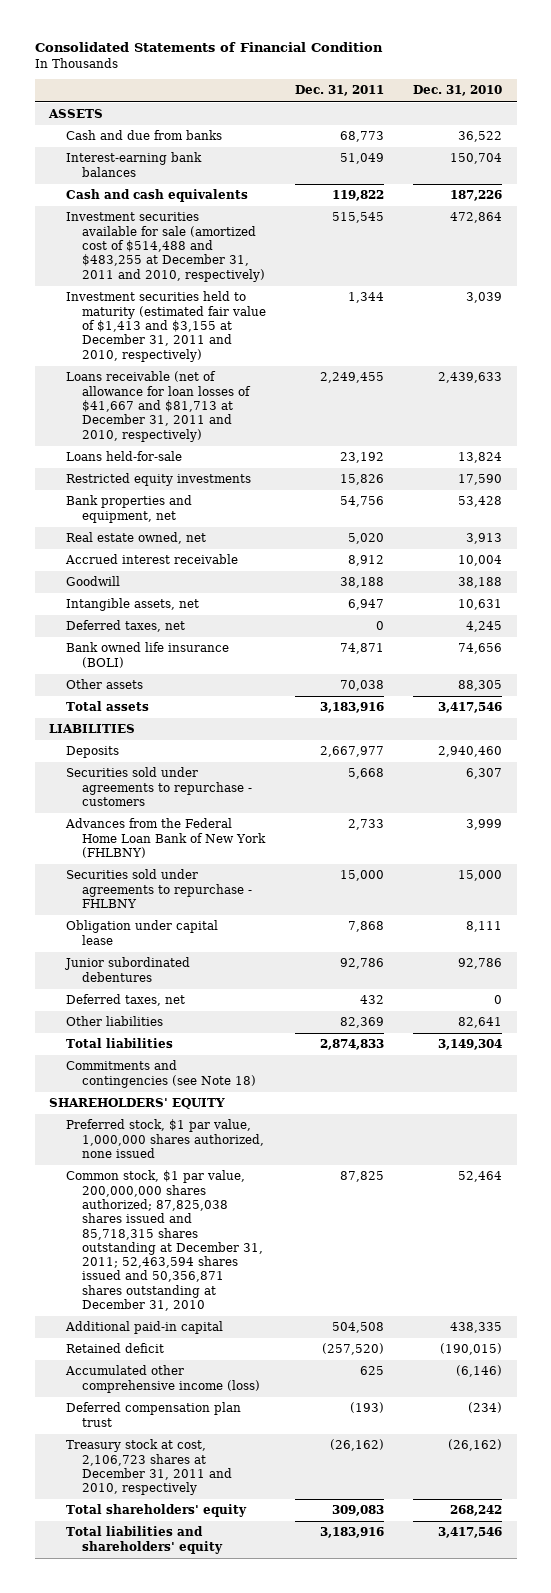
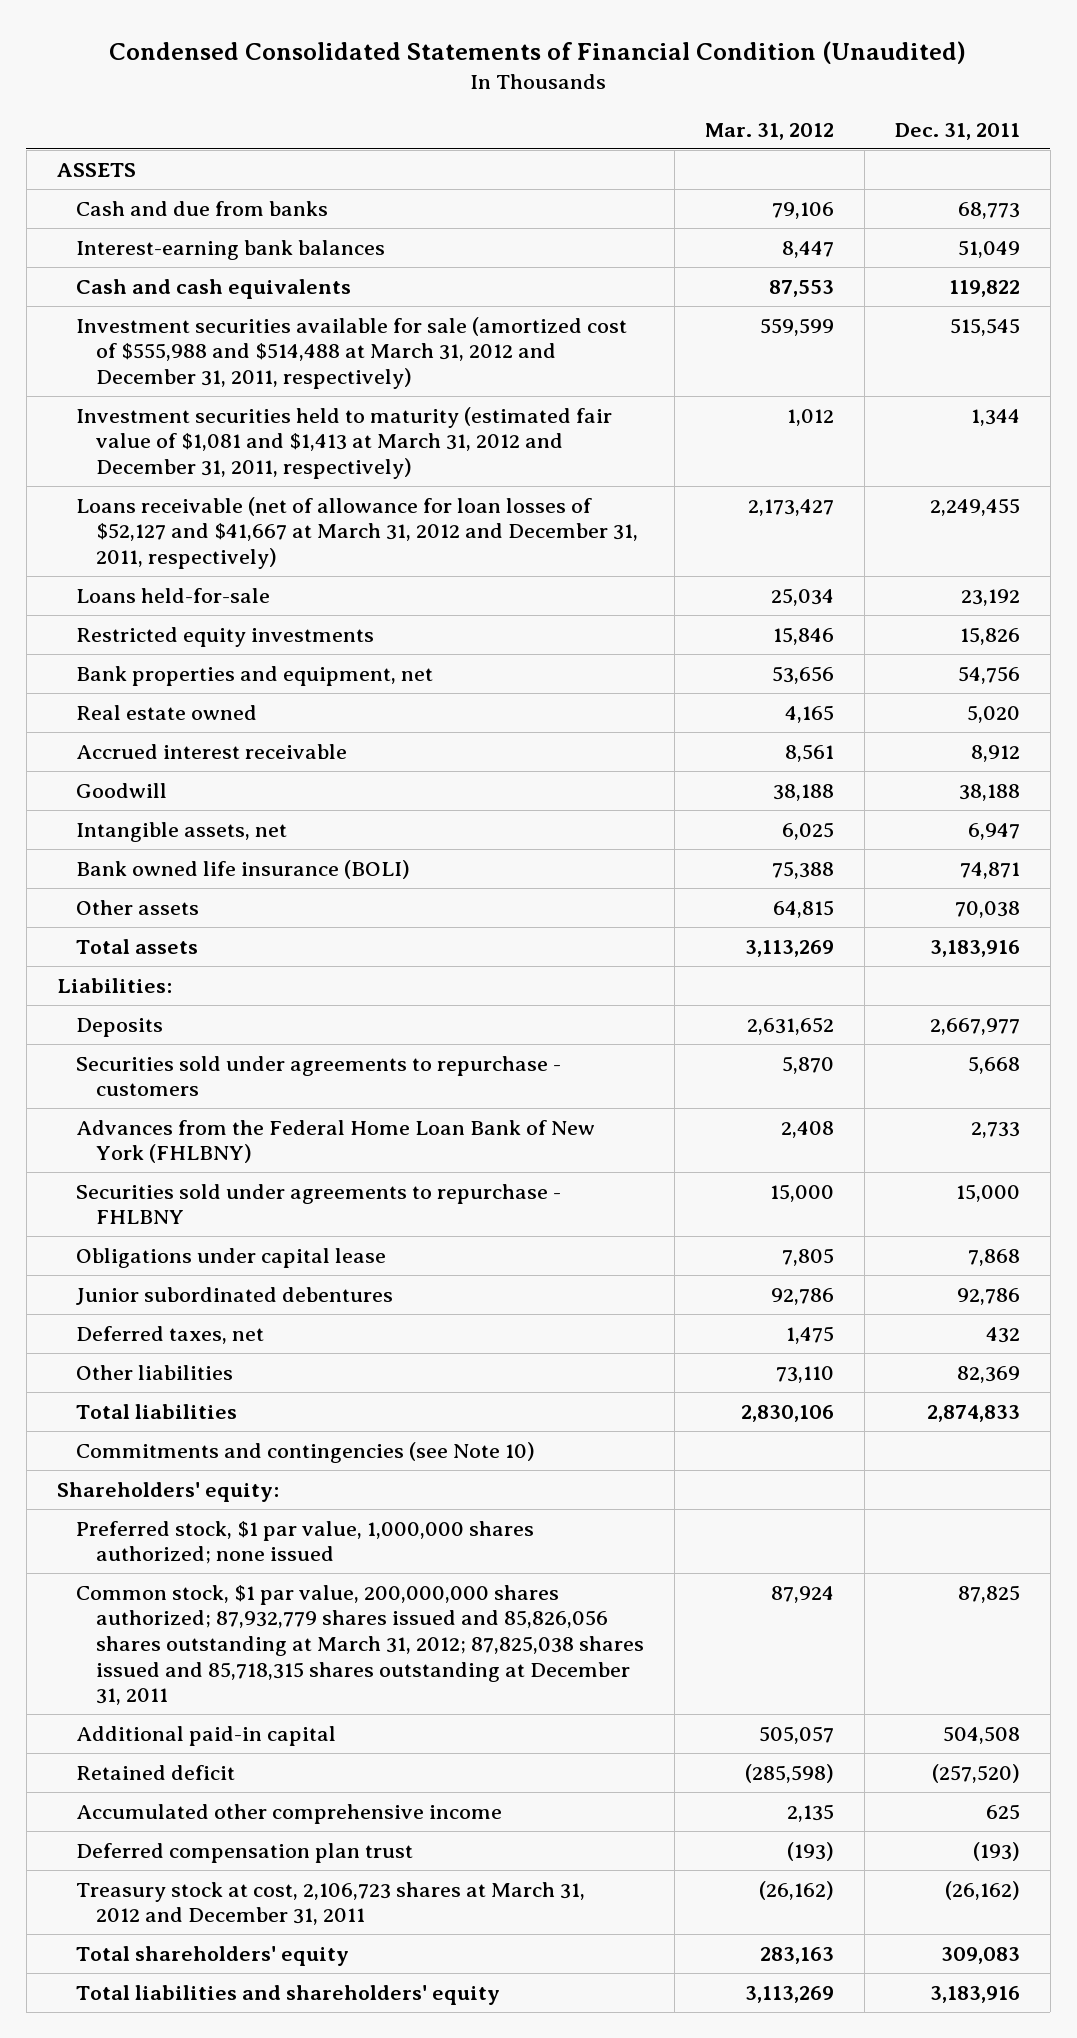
[34,42,383,53] Consolidated Statements of Financial Condition -> [109,40,967,64] Condensed Consolidated Statements of Financial Condition (Unaudited)
[413,85,503,97] Dec. 31, 2010 -> none
none -> [704,123,834,141] Mar. 31, 2012
[65,212,266,282] Investment securities available for sale (amortized cost of $514,488 and $483,255 at December 31, 2011 and 2010, respectively) -> [76,316,628,390] Investment securities available for sale (amortized cost of $555,988 and $514,488 at March 31, 2012 and December 31, 2011, respectively)
[65,291,267,362] Investment securities held to maturity (estimated fair value of $1,413 and $3,155 at December 31, 2011 and 2010, respectively) -> [76,406,613,480] Investment securities held to maturity (estimated fair value of $1,081 and $1,413 at March 31, 2012 and December 31, 2011, respectively)
[65,371,252,442] Loans receivable (net of allowance for loan losses of $41,667 and $81,713 at December 31, 2011 and 2010, respectively) -> [76,496,638,570] Loans receivable (net of allowance for loan losses of $52,127 and $41,667 at March 31, 2012 and December 31, 2011, respectively)
[65,532,206,545] Real estate owned, net -> [76,704,258,720] Real estate owned
[65,620,185,633] Deferred taxes, net -> none
[49,724,136,734] LIABILITIES -> [56,977,172,993] Liabilities:
[65,920,218,945] Obligation under capital lease -> [76,1247,387,1268] Obligations under capital lease
[65,1060,257,1088] Commitments and contingencies (see Note 18) -> [76,1441,536,1463] Commitments and contingencies (see Note 10)
[49,1098,226,1110] SHAREHOLDERS' EQUITY -> [56,1481,279,1502] Shareholders' equity:
[65,1119,265,1158] Preferred stock, $1 par value, 1,000,000 shares authorized, none issued -> [76,1520,535,1565] Preferred stock, $1 par value, 1,000,000 shares authorized; none issued
[65,1170,264,1312] Common stock, $1 par value, 200,000,000 shares authorized; 87,825,038 shares issued and 85,718,315 shares outstanding at December 31, 2011; 52,463,594 shares issued and 50,356,871 shares outstanding at December 31, 2010 -> [76,1584,644,1706] Common stock, $1 par value, 200,000,000 shares authorized; 87,932,779 shares issued and 85,826,056 shares outstanding at March 31, 2012; 87,825,038 shares issued and 85,718,315 shares outstanding at December 31, 2011
[64,1365,261,1393] Accumulated other comprehensive income (loss) -> [76,1803,503,1824] Accumulated other comprehensive income
[65,1439,233,1496] Treasury stock at cost, 2,106,723 shares at December 31, 2011 and 2010, respectively -> [76,1881,586,1926] Treasury stock at cost, 2,106,723 shares at March 31, 2012 and December 31, 2011

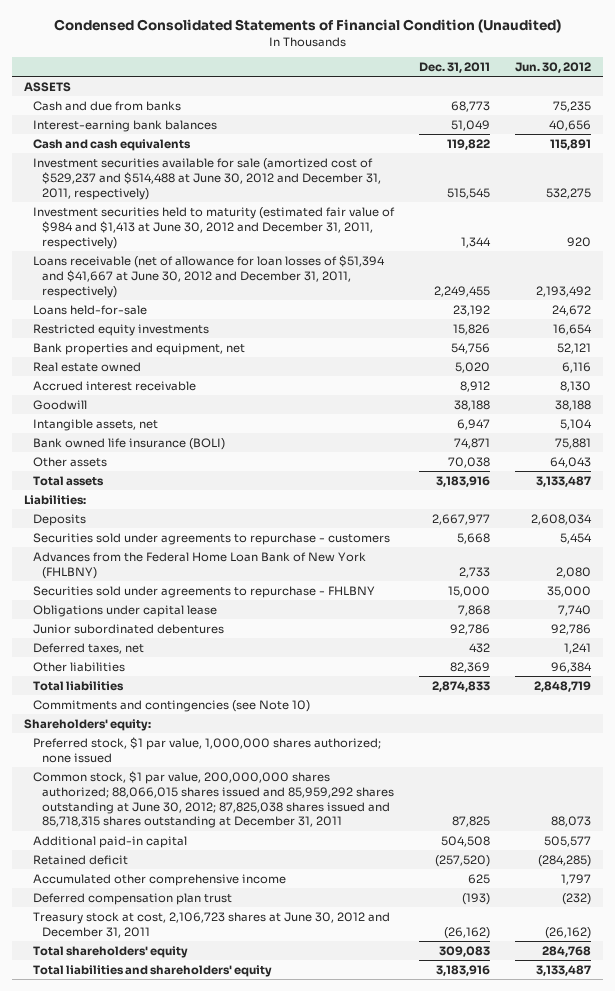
[704,123,834,141] Mar. 31, 2012 -> none
none -> [514,61,591,73] Jun. 30, 2012
[76,316,628,390] Investment securities available for sale (amortized cost of $555,988 and $514,488 at March 31, 2012 and December 31, 2011, respectively) -> [33,157,382,200] Investment securities available for sale (amortized cost of $529,237 and $514,488 at June 30, 2012 and December 31, 2011, respectively)
[76,406,613,480] Investment securities held to maturity (estimated fair value of $1,081 and $1,413 at March 31, 2012 and December 31, 2011, respectively) -> [33,206,396,249] Investment securities held to maturity (estimated fair value of $984 and $1,413 at June 30, 2012 and December 31, 2011, respectively)
[76,496,638,570] Loans receivable (net of allowance for loan losses of $52,127 and $41,667 at March 31, 2012 and December 31, 2011, respectively) -> [33,254,386,298] Loans receivable (net of allowance for loan losses of $51,394 and $41,667 at June 30, 2012 and December 31, 2011, respectively)
[76,1584,644,1706] Common stock, $1 par value, 200,000,000 shares authorized; 87,932,779 shares issued and 85,826,056 shares outstanding at March 31, 2012; 87,825,038 shares issued and 85,718,315 shares outstanding at December 31, 2011 -> [33,770,395,829] Common stock, $1 par value, 200,000,000 shares authorized; 88,066,015 shares issued and 85,959,292 shares outstanding at June 30, 2012; 87,825,038 shares issued and 85,718,315 shares outstanding at December 31, 2011
[76,1881,586,1926] Treasury stock at cost, 2,106,723 shares at March 31, 2012 and December 31, 2011 -> [33,911,391,938] Treasury stock at cost, 2,106,723 shares at June 30, 2012 and December 31, 2011

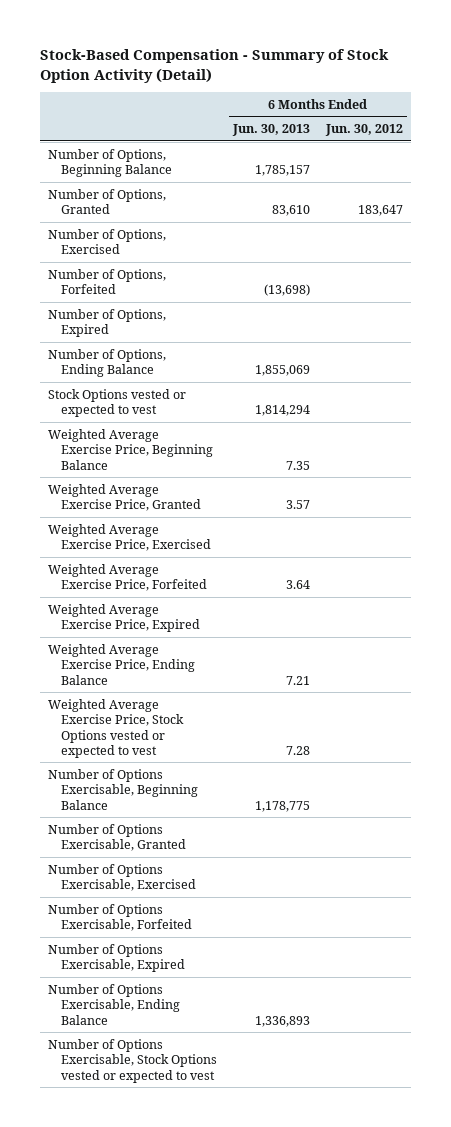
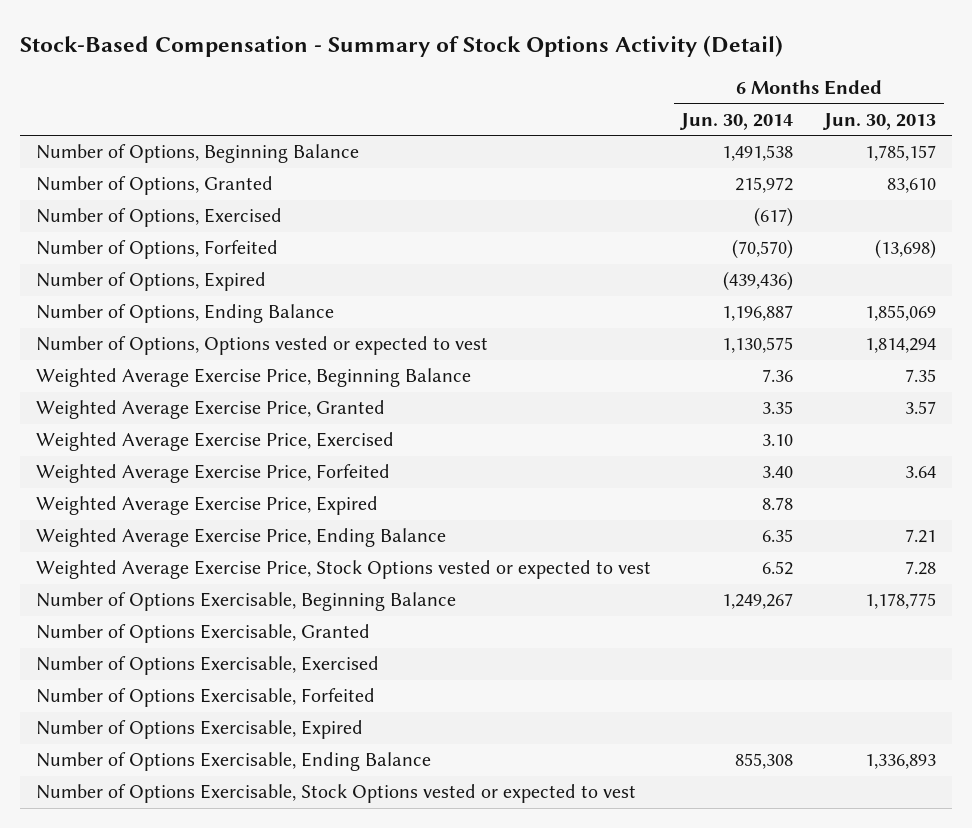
[40,48,390,83] Stock-Based Compensation - Summary of Stock Option Activity (Detail) -> [20,34,784,57] Stock-Based Compensation - Summary of Stock Options Activity (Detail)
[325,124,404,137] Jun. 30, 2012 -> none
none -> [679,112,794,130] Jun. 30, 2014
[48,388,187,418] Stock Options vested or expected to vest -> [35,336,488,356] Number of Options, Options vested or expected to vest

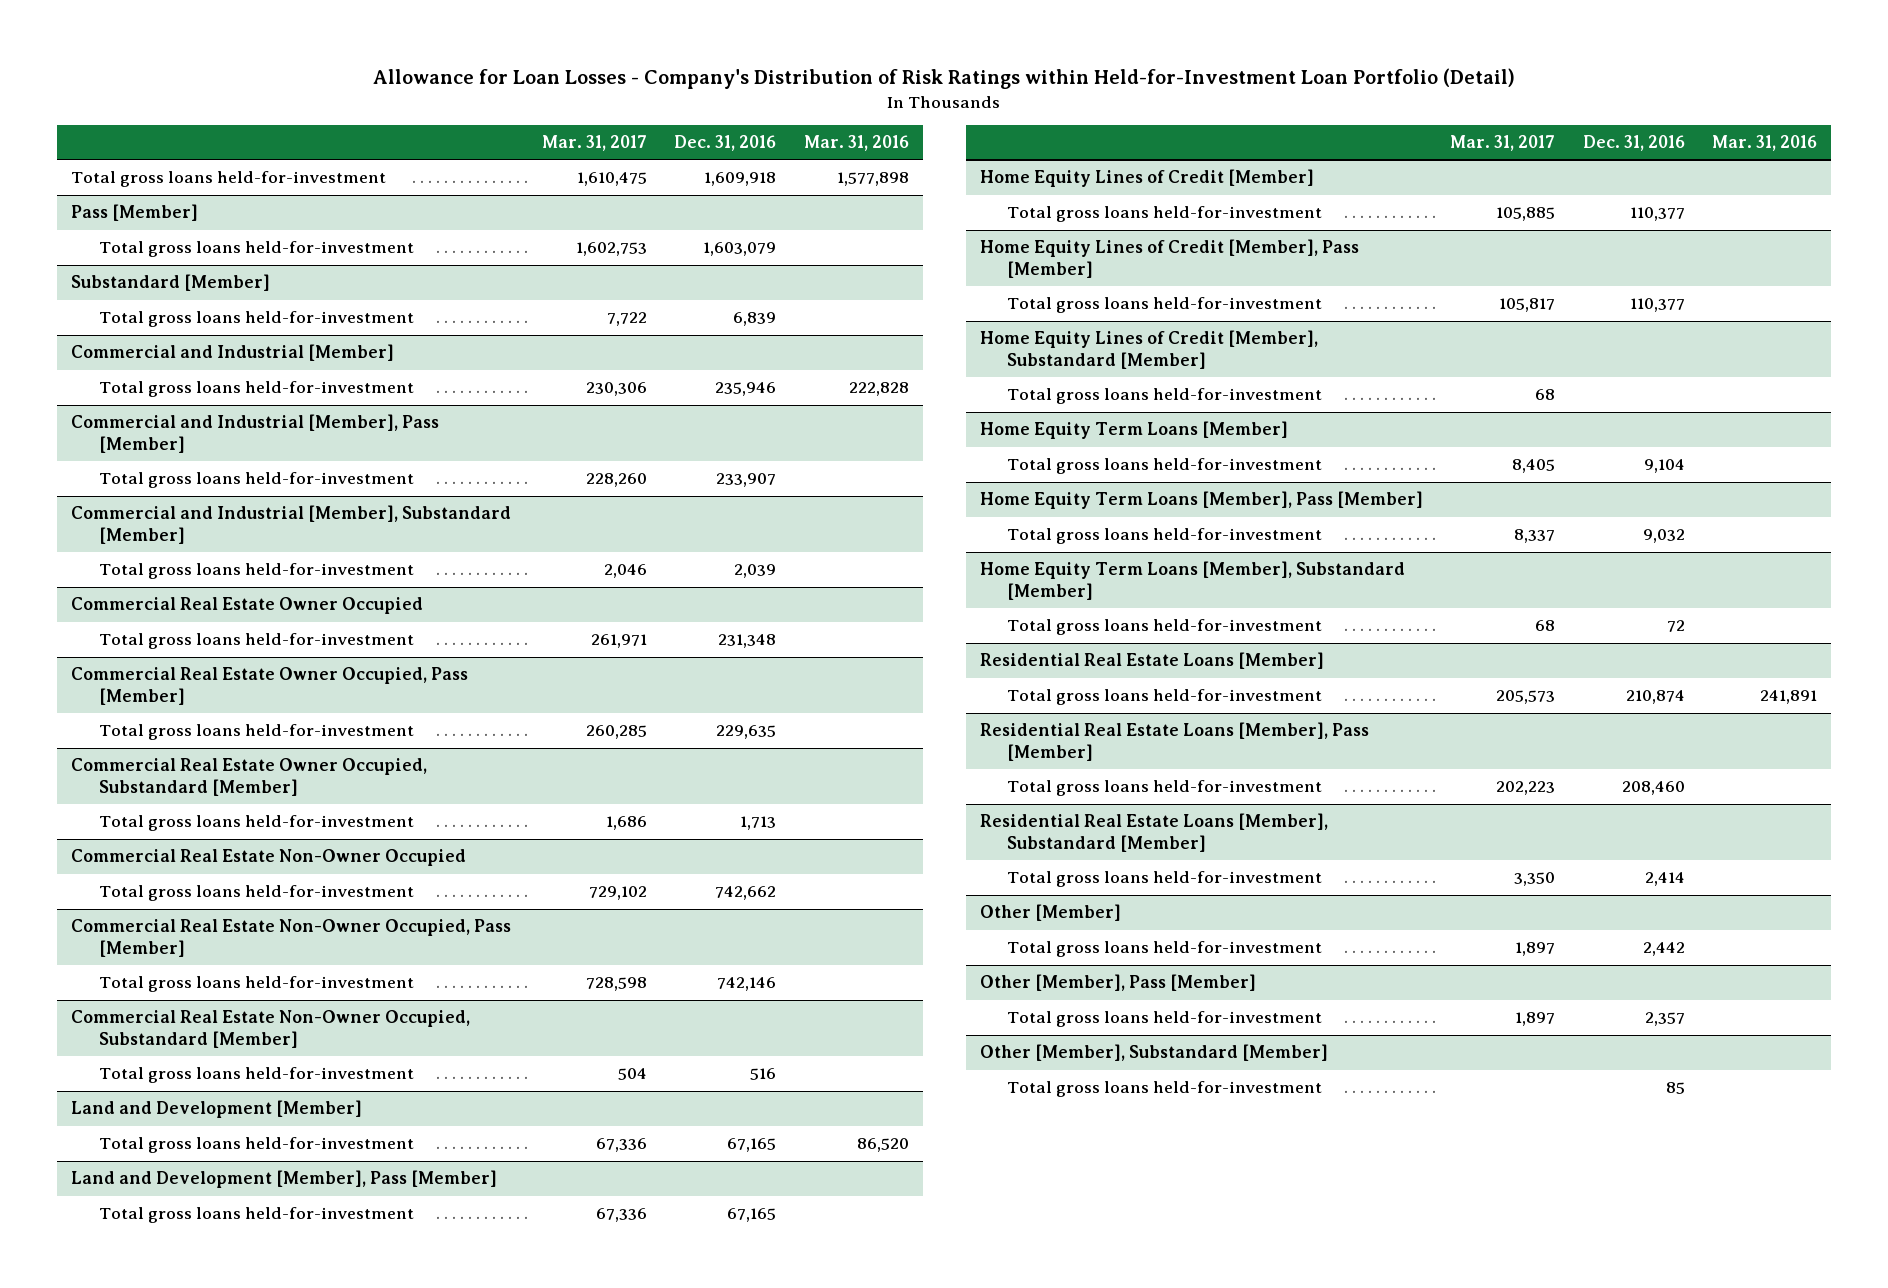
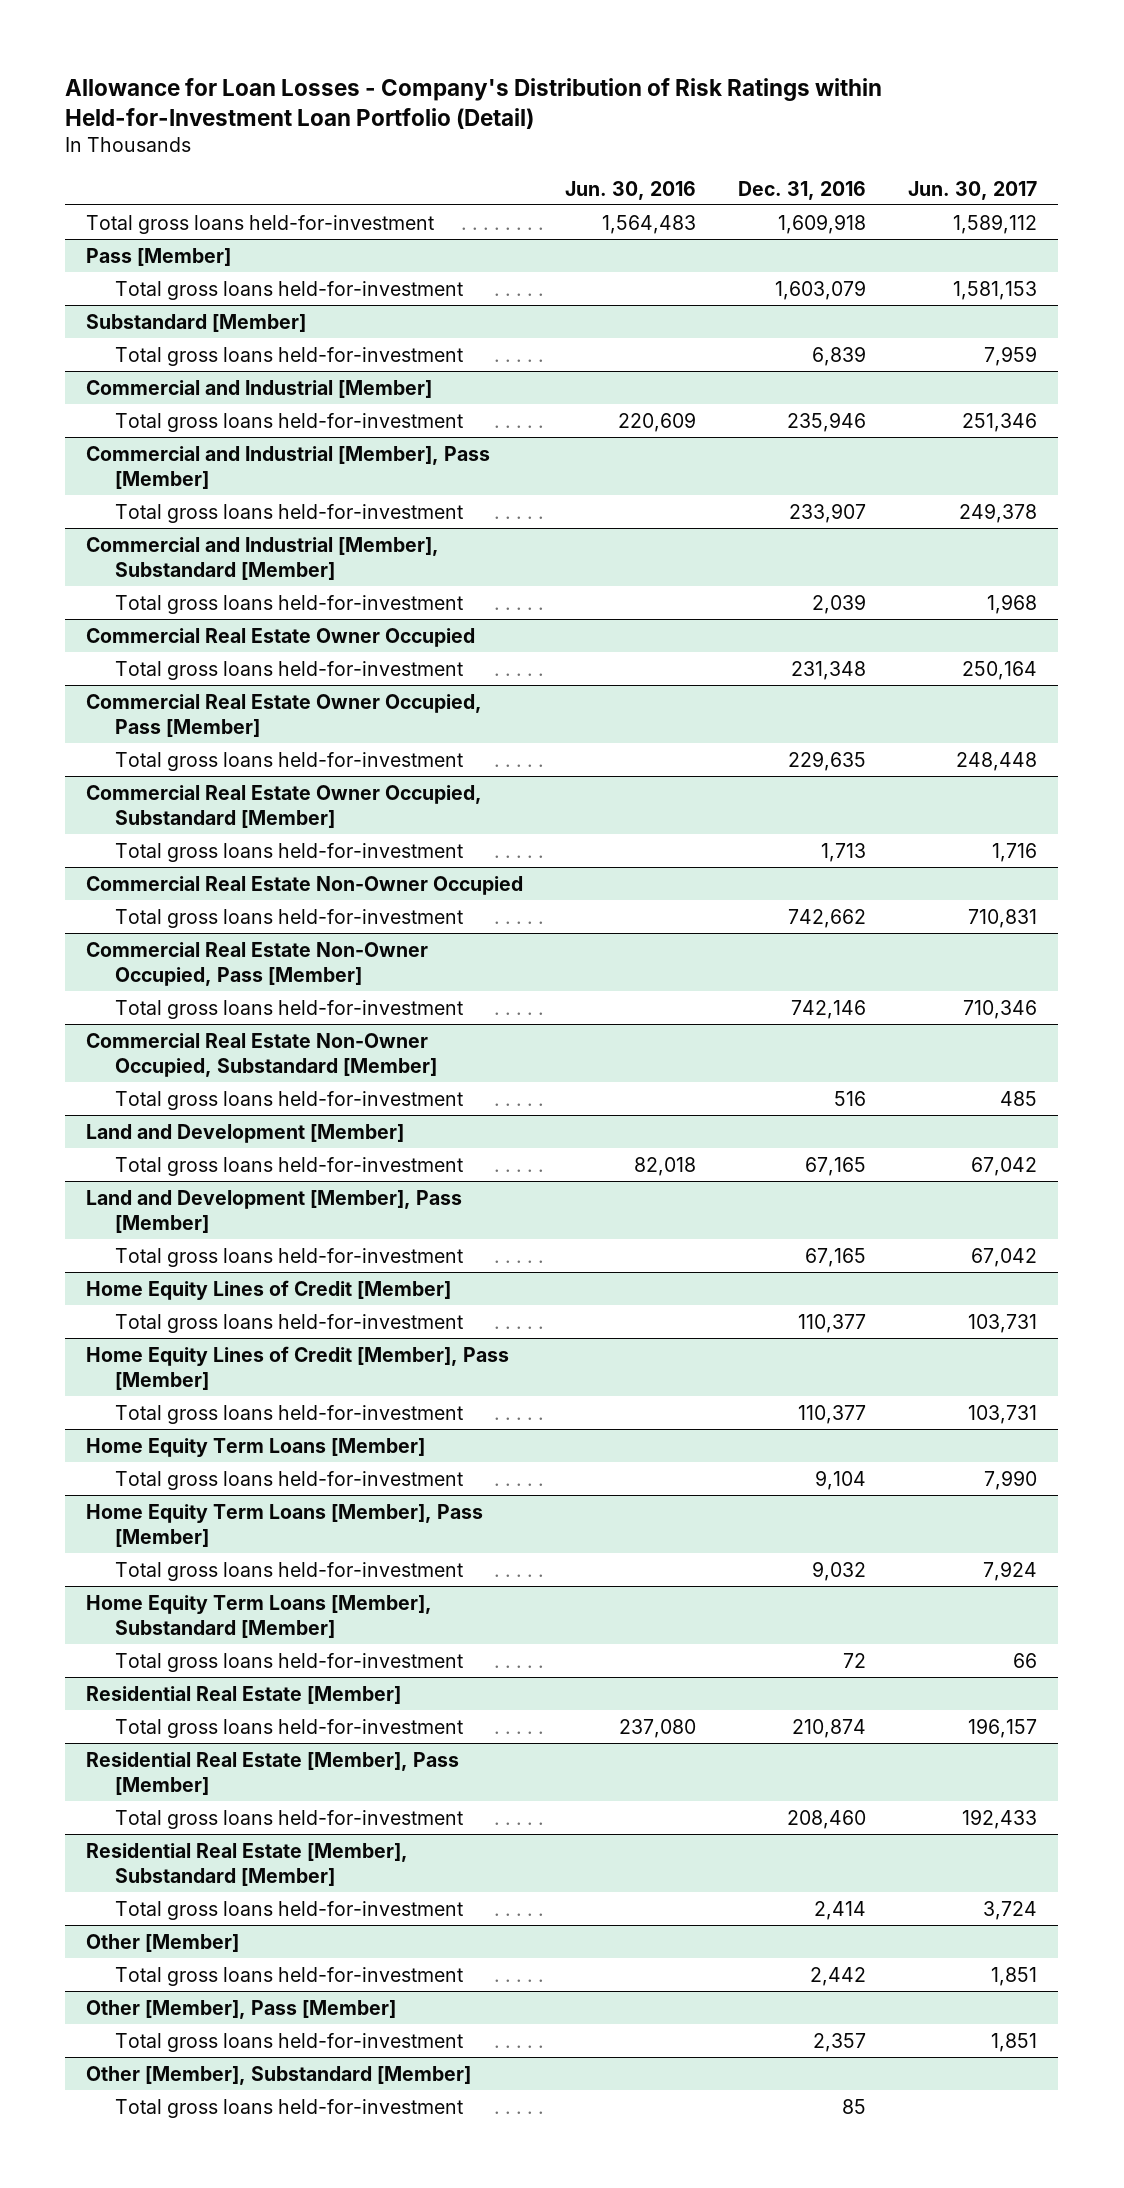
[541,135,647,152] Mar. 31, 2017 -> none
[803,135,909,152] Mar. 31, 2016 -> none
none -> [565,180,697,200] Jun. 30, 2016
none -> [908,180,1038,200] Jun. 30, 2017
[979,330,1318,369] Home Equity Lines of Credit [Member], Substandard [Member] -> none
[1007,388,1323,405] Total gross loans held-for-investment -> none
[979,652,1324,670] Residential Real Estate Loans [Member] -> [86,1685,402,1704] Residential Real Estate [Member]
[979,722,1369,761] Residential Real Estate Loans [Member], Pass [Member] -> [86,1751,460,1795] Residential Real Estate [Member], Pass [Member]
[979,813,1328,852] Residential Real Estate Loans [Member], Substandard [Member] -> [86,1842,409,1886] Residential Real Estate [Member], Substandard [Member]

